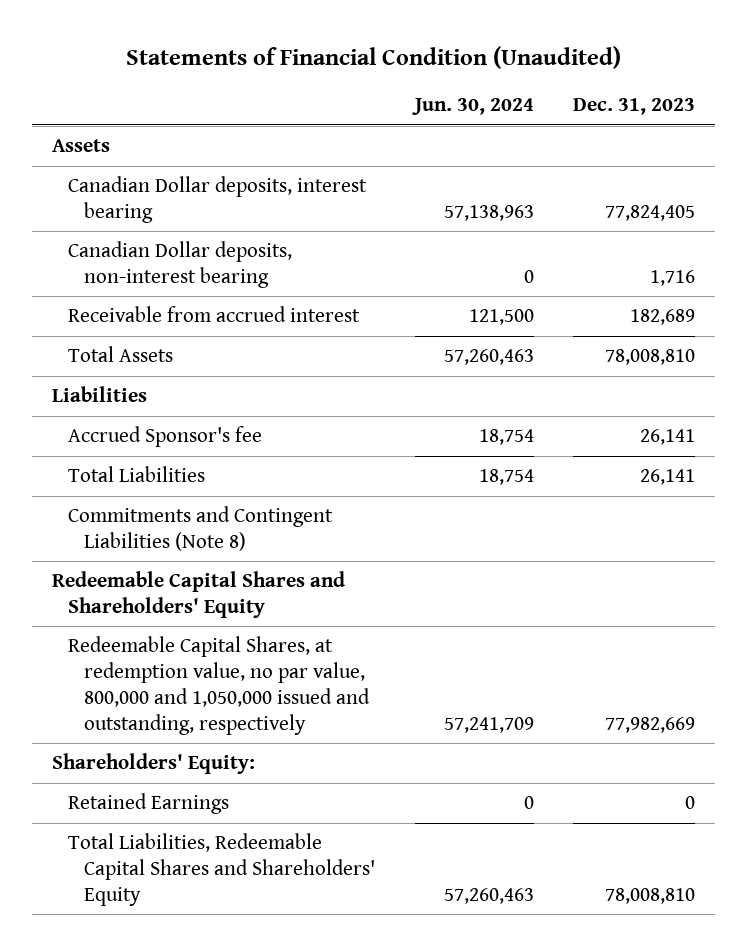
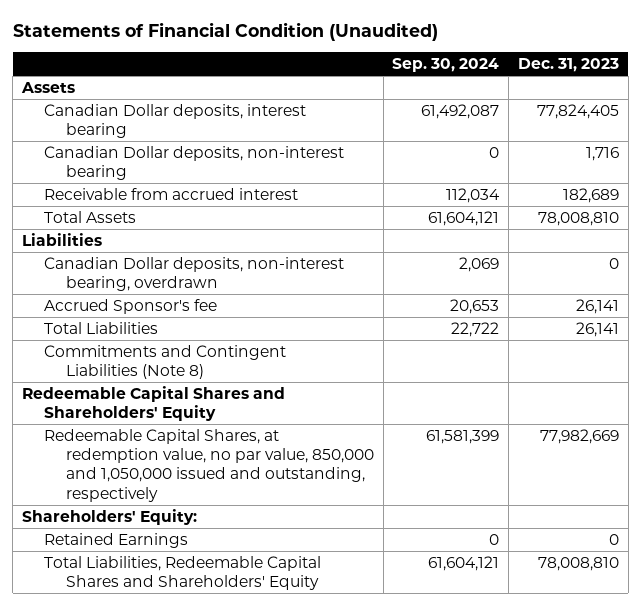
[411,98,534,116] Jun. 30, 2024 -> none
none -> [392,57,500,72] Sep. 30, 2024
none -> [43,256,344,292] Canadian Dollar deposits, non-interest bearing, overdrawn
[67,636,370,735] Redeemable Capital Shares, at redemption value, no par value, 800,000 and 1,050,000 issued and outstanding, respectively -> [43,428,374,502] Redeemable Capital Shares, at redemption value, no par value, 850,000 and 1,050,000 issued and outstanding, respectively

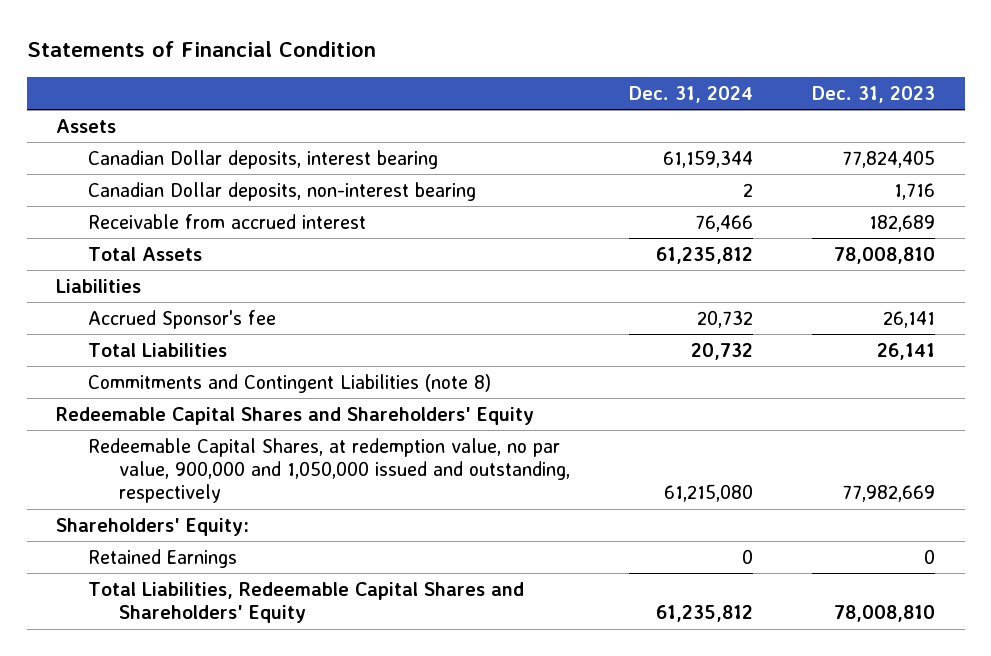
[12,21,438,41] Statements of Financial Condition (Unaudited) -> [26,41,376,58] Statements of Financial Condition
[392,57,500,72] Sep. 30, 2024 -> none
none -> [629,85,754,103] Dec. 31, 2024
[43,256,344,292] Canadian Dollar deposits, non-interest bearing, overdrawn -> none
[43,344,286,380] Commitments and Contingent Liabilities (Note 8) -> [87,373,491,393] Commitments and Contingent Liabilities (note 8)
[43,428,374,502] Redeemable Capital Shares, at redemption value, no par value, 850,000 and 1,050,000 issued and outstanding, respectively -> [87,437,571,504] Redeemable Capital Shares, at redemption value, no par value, 900,000 and 1,050,000 issued and outstanding, respectively

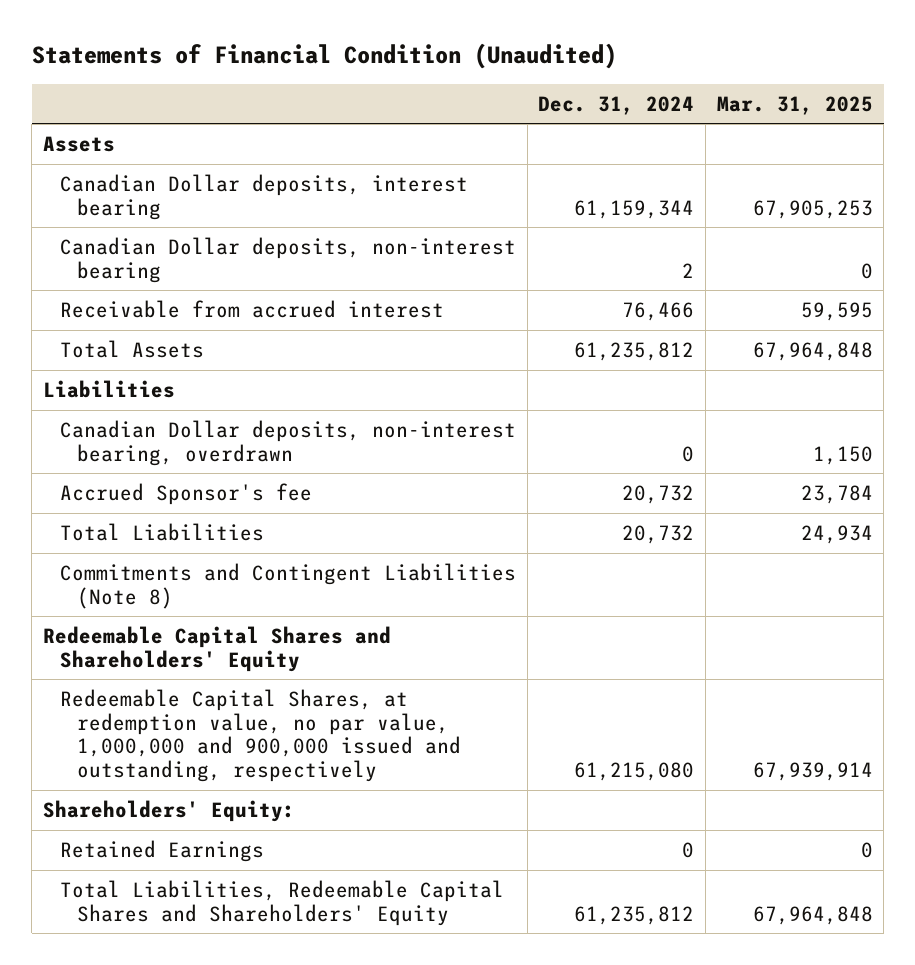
[26,41,376,58] Statements of Financial Condition -> [31,43,617,70] Statements of Financial Condition (Unaudited)
[812,85,936,103] Dec. 31, 2023 -> none
none -> [716,95,873,115] Mar. 31, 2025
none -> [60,419,517,466] Canadian Dollar deposits, non-interest bearing, overdrawn
[87,373,491,393] Commitments and Contingent Liabilities (note 8) -> [60,562,517,609] Commitments and Contingent Liabilities (Note 8)
[87,437,571,504] Redeemable Capital Shares, at redemption value, no par value, 900,000 and 1,050,000 issued and outstanding, respectively -> [60,688,462,783] Redeemable Capital Shares, at redemption value, no par value, 1,000,000 and 900,000 issued and outstanding, respectively

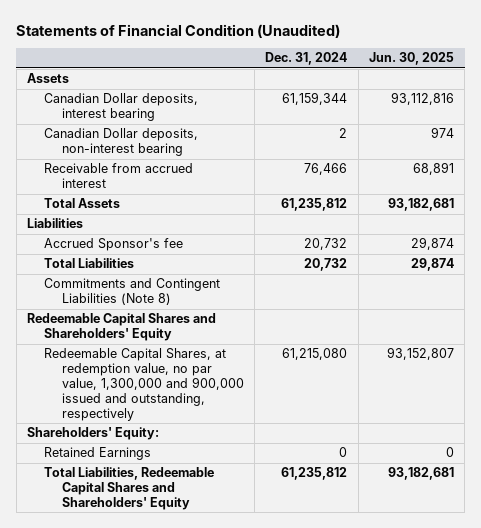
[716,95,873,115] Mar. 31, 2025 -> none
none -> [368,52,454,66] Jun. 30, 2025
[60,419,517,466] Canadian Dollar deposits, non-interest bearing, overdrawn -> none
[60,688,462,783] Redeemable Capital Shares, at redemption value, no par value, 1,000,000 and 900,000 issued and outstanding, respectively -> [44,348,244,421] Redeemable Capital Shares, at redemption value, no par value, 1,300,000 and 900,000 issued and outstanding, respectively

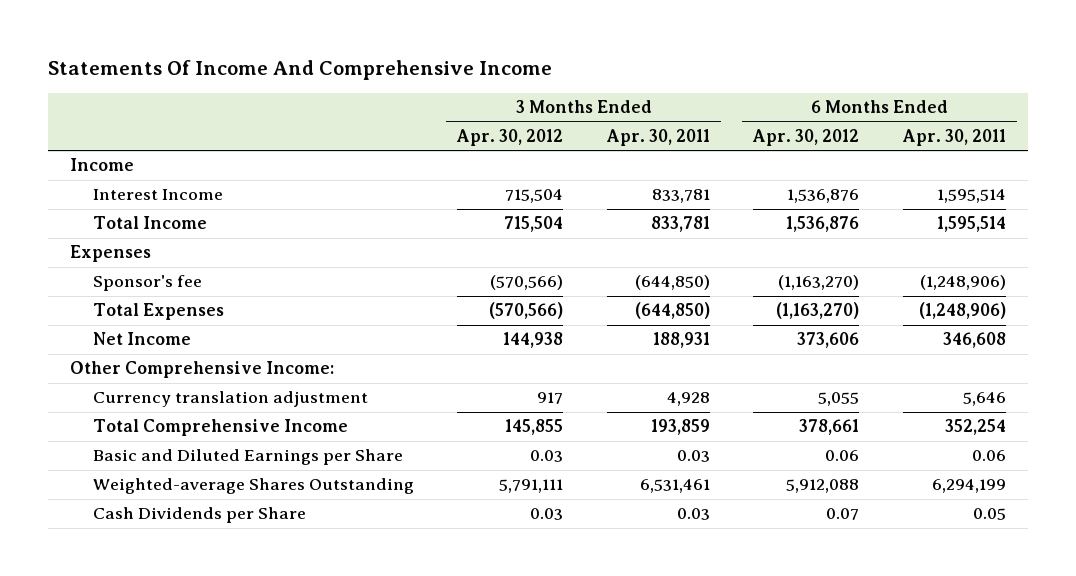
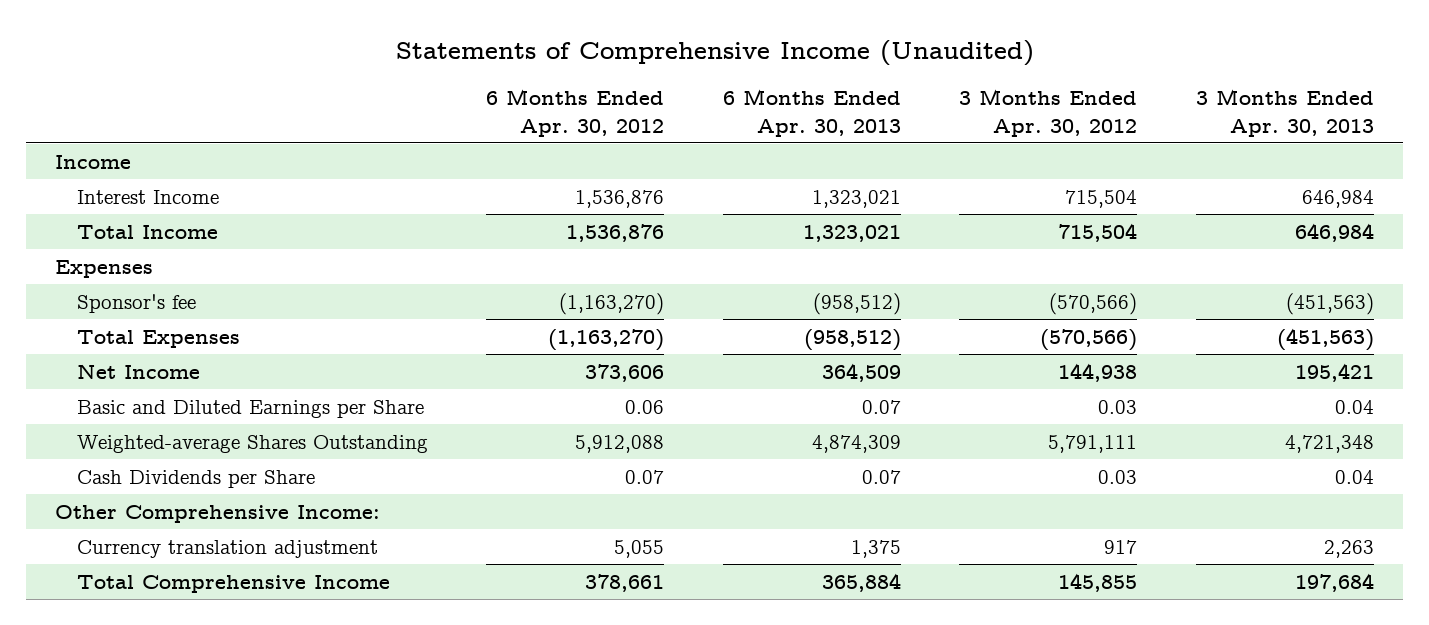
[47,60,552,81] Statements Of Income And Comprehensive Income -> [395,40,1034,67] Statements of Comprehensive Income (Unaudited)
[605,129,710,147] Apr. 30, 2011 -> none
[901,129,1006,147] Apr. 30, 2011 -> none
none -> [722,89,901,137] 6 Months Ended Apr. 30, 2013
none -> [1195,89,1374,137] 3 Months Ended Apr. 30, 2013
[69,361,334,379] Other Comprehensive Income: -> [55,504,381,523] Other Comprehensive Income:
[92,391,368,408] Currency translation adjustment -> [76,539,378,558] Currency translation adjustment
[92,419,348,437] Total Comprehensive Income -> [76,574,390,593] Total Comprehensive Income

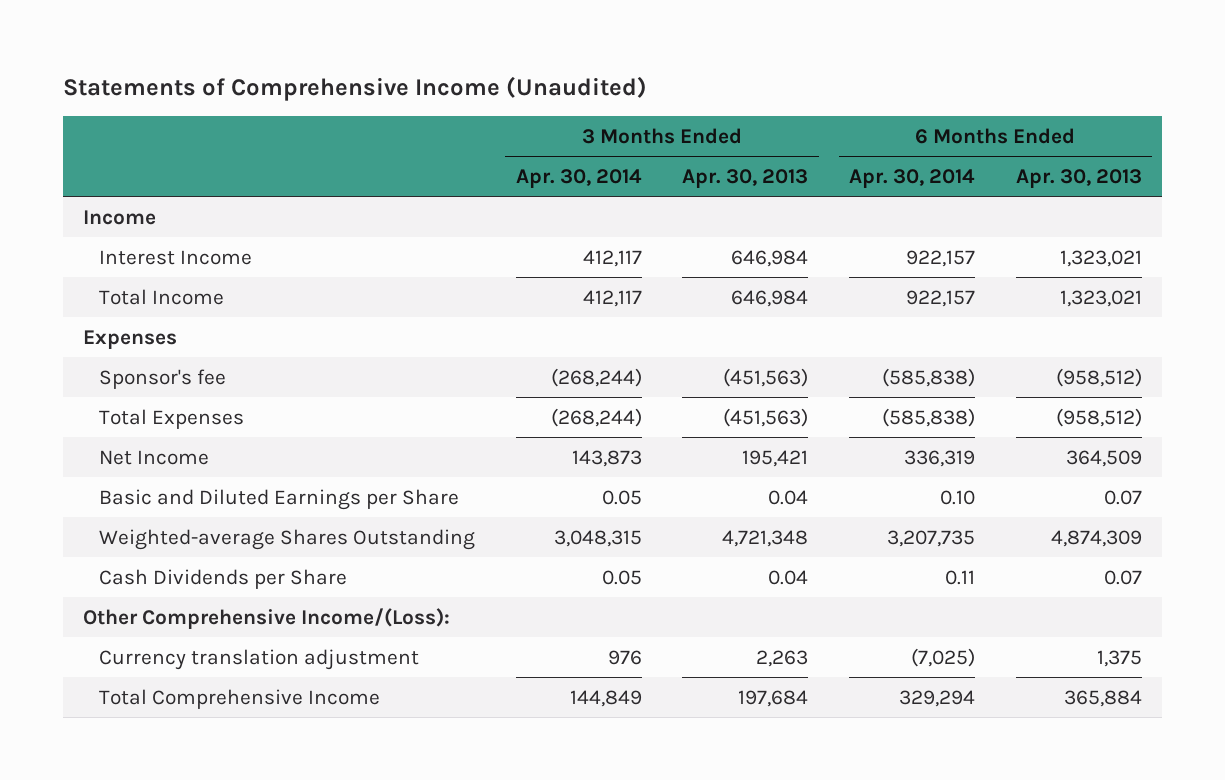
[486,89,665,137] 6 Months Ended Apr. 30, 2012 -> none
[959,89,1138,137] 3 Months Ended Apr. 30, 2012 -> none
none -> [515,168,642,188] Apr. 30, 2014
none -> [849,168,976,188] Apr. 30, 2014
[55,504,381,523] Other Comprehensive Income: -> [83,607,451,629] Other Comprehensive Income/(Loss):

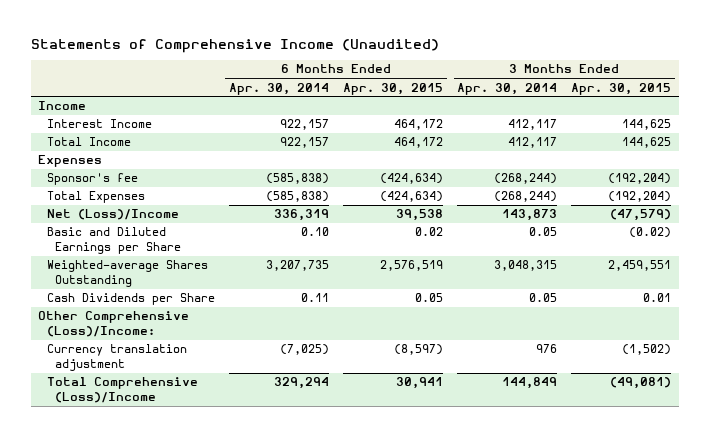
[682,168,809,188] Apr. 30, 2013 -> none
[1015,168,1142,188] Apr. 30, 2013 -> none
none -> [343,82,444,95] Apr. 30, 2015
none -> [571,82,672,95] Apr. 30, 2015
[98,449,209,465] Net Income -> [46,209,179,221] Net (Loss)/Income
[83,607,451,629] Other Comprehensive Income/(Loss): -> [38,311,190,337] Other Comprehensive (Loss)/Income:
[98,688,380,709] Total Comprehensive Income -> [46,377,198,403] Total Comprehensive (Loss)/Income

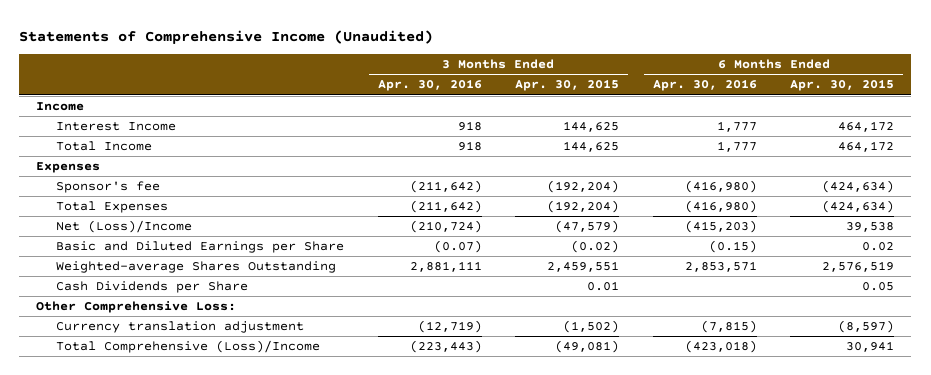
[228,82,329,95] Apr. 30, 2014 -> none
[457,82,558,95] Apr. 30, 2014 -> none
none -> [377,79,482,92] Apr. 30, 2016
none -> [652,79,757,92] Apr. 30, 2016
[38,311,190,337] Other Comprehensive (Loss)/Income: -> [36,301,237,314] Other Comprehensive Loss:

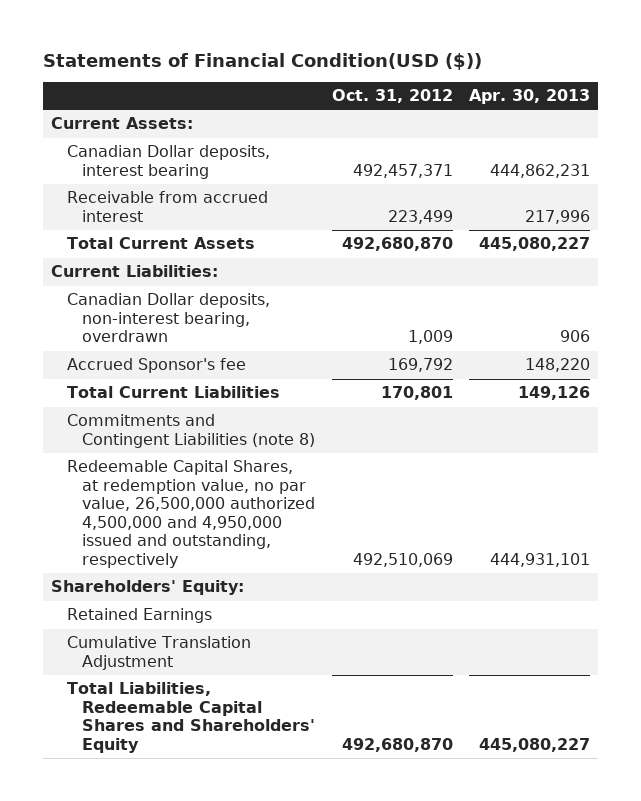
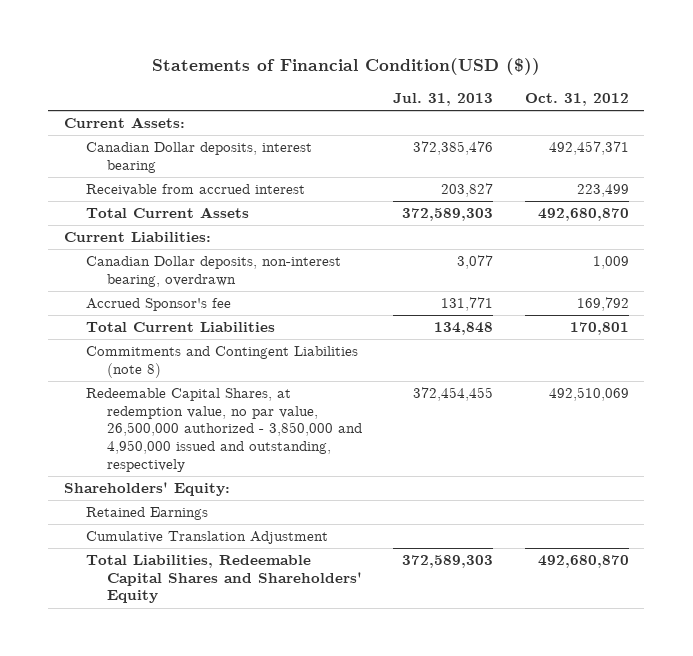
[468,89,590,105] Apr. 30, 2013 -> none
none -> [393,93,494,107] Jul. 31, 2013
[66,460,316,568] Redeemable Capital Shares, at redemption value, no par value, 26,500,000 authorized 4,500,000 and 4,950,000 issued and outstanding, respectively -> [85,388,363,472] Redeemable Capital Shares, at redemption value, no par value, 26,500,000 authorized - 3,850,000 and 4,950,000 issued and outstanding, respectively

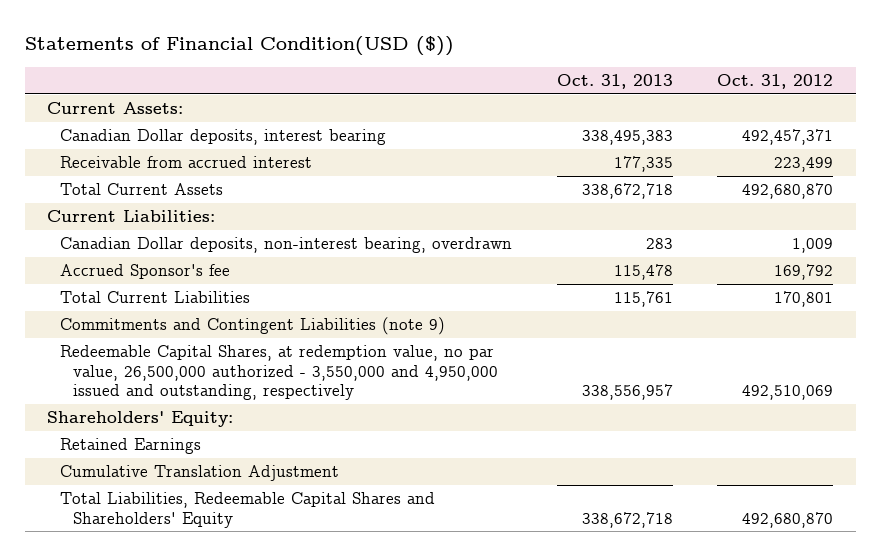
[393,93,494,107] Jul. 31, 2013 -> none
none -> [556,73,673,89] Oct. 31, 2013
[85,346,358,378] Commitments and Contingent Liabilities (note 8) -> [60,317,446,336] Commitments and Contingent Liabilities (note 9)
[85,388,363,472] Redeemable Capital Shares, at redemption value, no par value, 26,500,000 authorized - 3,850,000 and 4,950,000 issued and outstanding, respectively -> [60,345,499,400] Redeemable Capital Shares, at redemption value, no par value, 26,500,000 authorized - 3,550,000 and 4,950,000 issued and outstanding, respectively

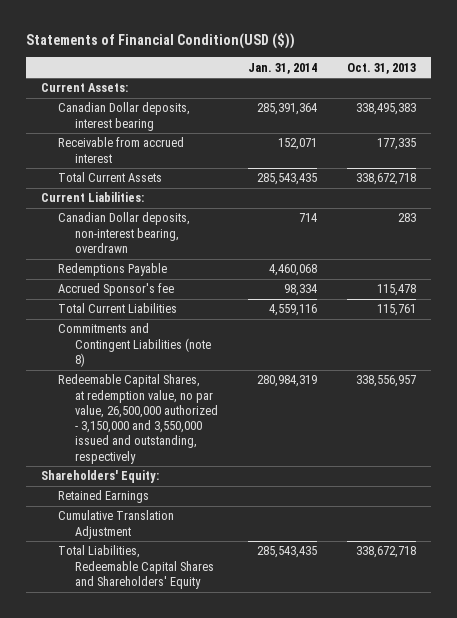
[717,73,834,89] Oct. 31, 2012 -> none
none -> [248,62,318,74] Jan. 31, 2014
none -> [58,263,168,277] Redemptions Payable
[60,317,446,336] Commitments and Contingent Liabilities (note 9) -> [58,323,212,367] Commitments and Contingent Liabilities (note 8)
[60,345,499,400] Redeemable Capital Shares, at redemption value, no par value, 26,500,000 authorized - 3,550,000 and 4,950,000 issued and outstanding, respectively -> [58,374,219,464] Redeemable Capital Shares, at redemption value, no par value, 26,500,000 authorized - 3,150,000 and 3,550,000 issued and outstanding, respectively

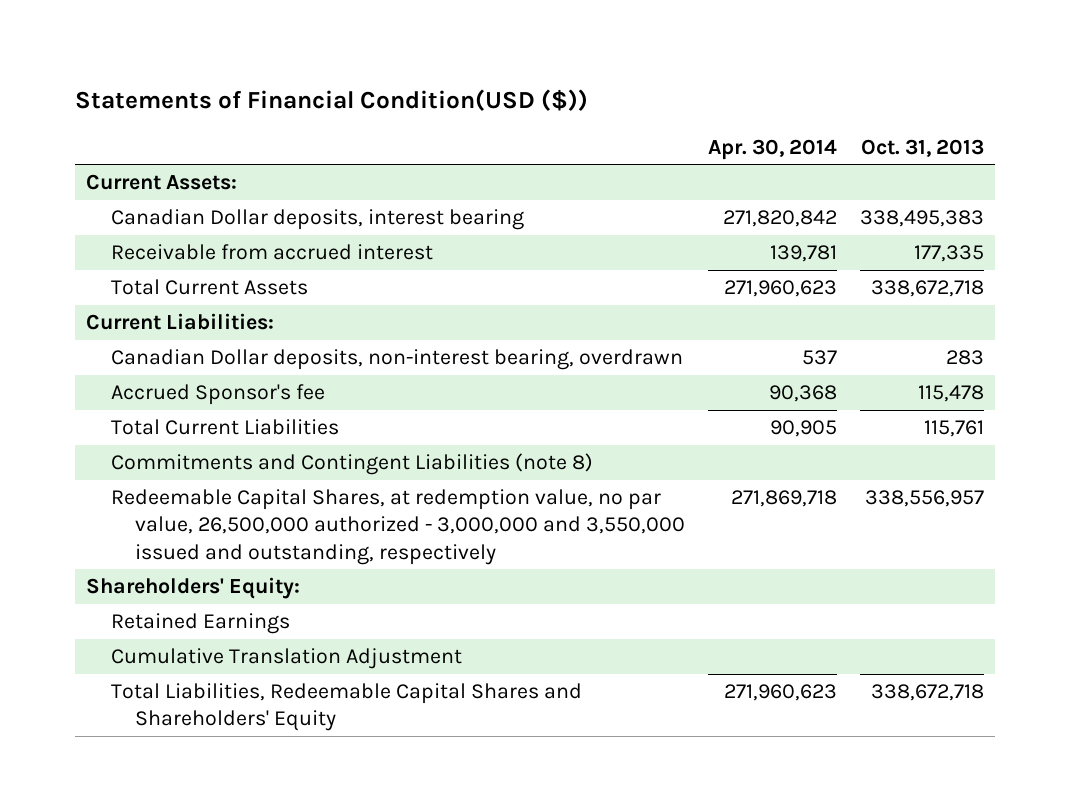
[248,62,318,74] Jan. 31, 2014 -> none
none -> [708,138,838,160] Apr. 30, 2014
[58,263,168,277] Redemptions Payable -> none
[58,374,219,464] Redeemable Capital Shares, at redemption value, no par value, 26,500,000 authorized - 3,150,000 and 3,550,000 issued and outstanding, respectively -> [110,489,686,565] Redeemable Capital Shares, at redemption value, no par value, 26,500,000 authorized - 3,000,000 and 3,550,000 issued and outstanding, respectively

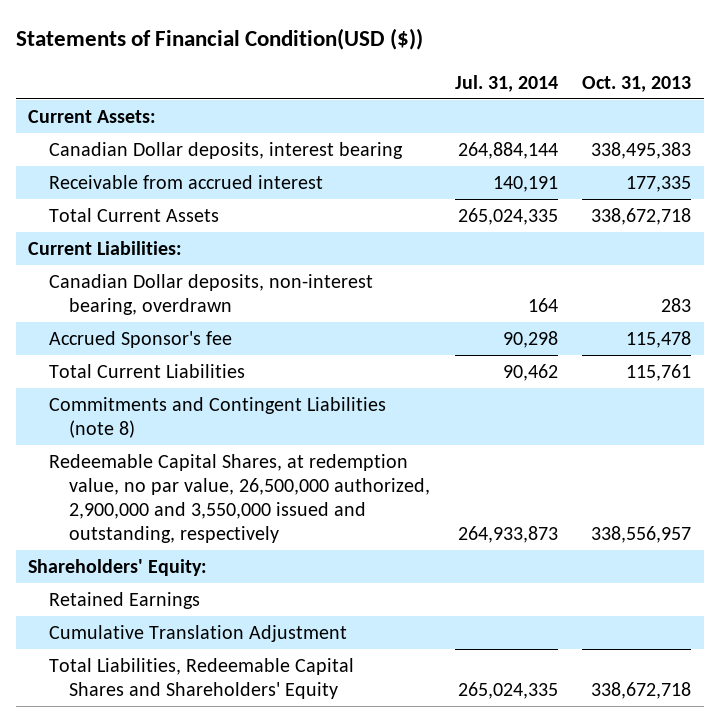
[708,138,838,160] Apr. 30, 2014 -> none
none -> [454,74,558,92] Jul. 31, 2014
[110,489,686,565] Redeemable Capital Shares, at redemption value, no par value, 26,500,000 authorized - 3,000,000 and 3,550,000 issued and outstanding, respectively -> [48,453,431,544] Redeemable Capital Shares, at redemption value, no par value, 26,500,000 authorized, 2,900,000 and 3,550,000 issued and outstanding, respectively

